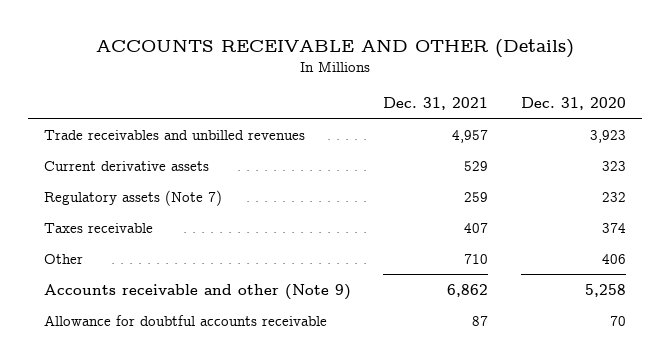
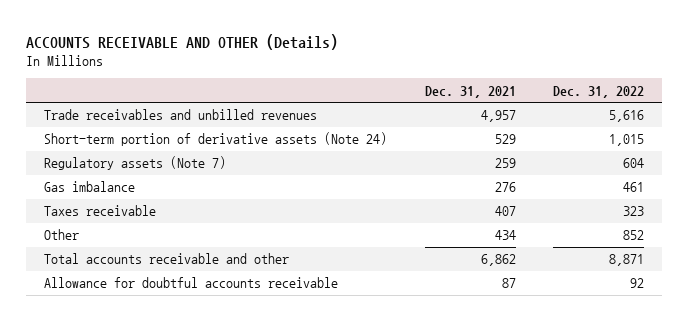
[520,96,626,110] Dec. 31, 2020 -> none
none -> [552,85,644,98] Dec. 31, 2022
[44,160,210,171] Current derivative assets -> [44,132,388,147] Short-term portion of derivative assets (Note 24)
none -> [44,181,136,193] Gas imbalance
[464,253,489,264] 710 -> [494,230,516,241] 434
[44,283,352,300] Accounts receivable and other (Note 9) -> [44,253,290,265] Total accounts receivable and other

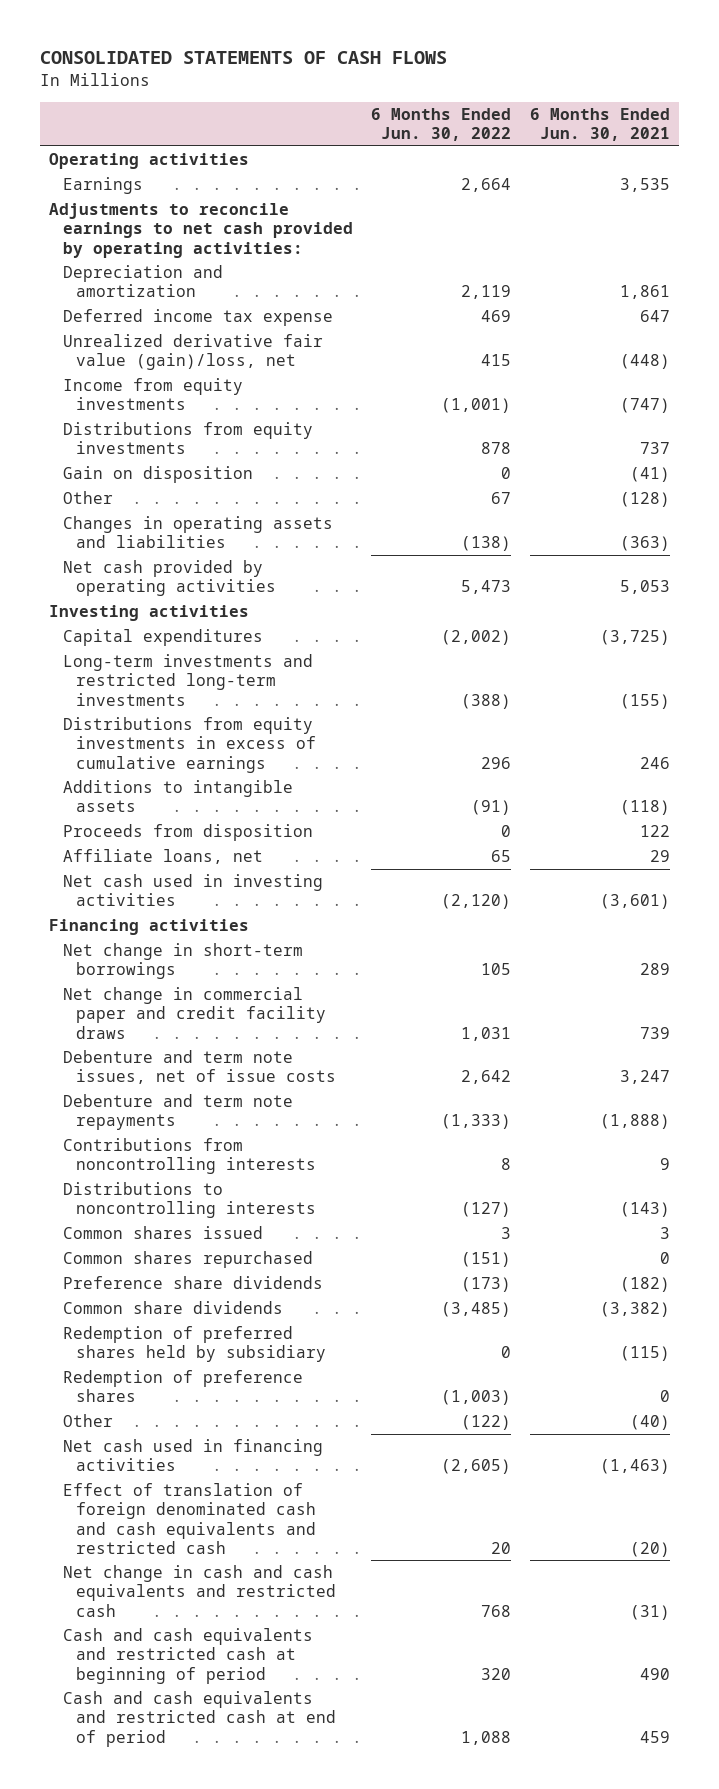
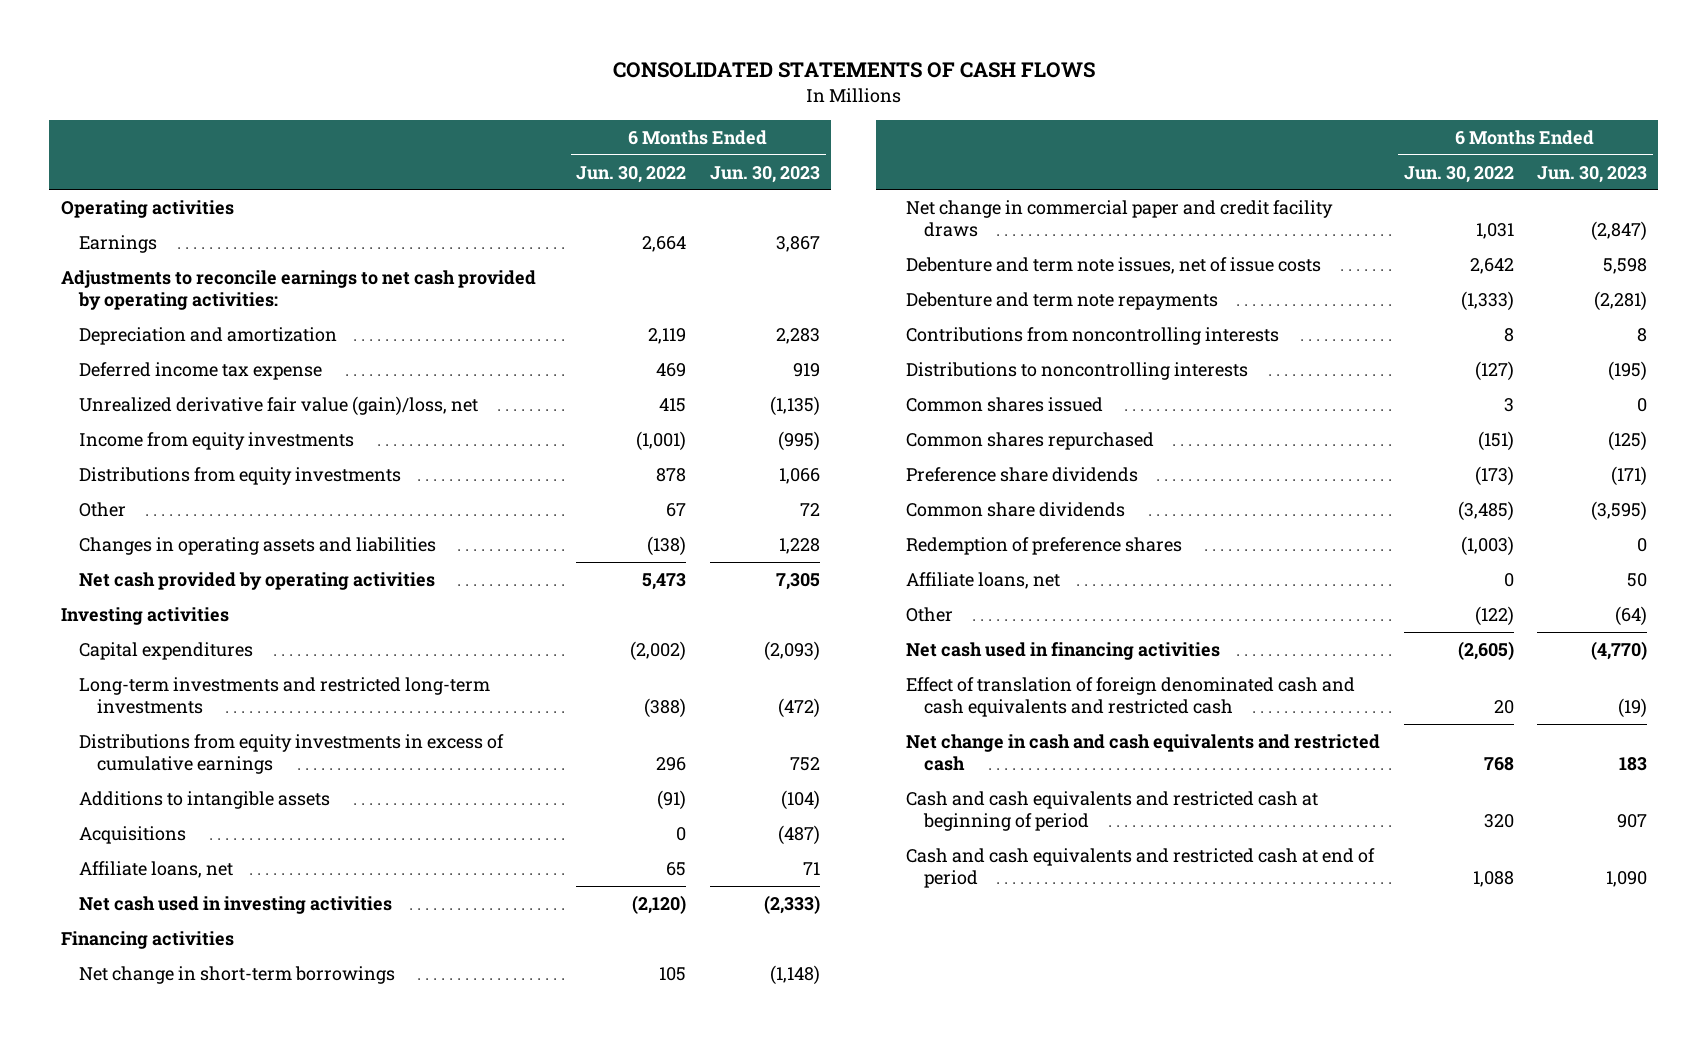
[529,107,670,142] 6 Months Ended Jun. 30, 2021 -> none
none -> [709,165,820,183] Jun. 30, 2023
[62,466,253,484] Gain on disposition -> none
[62,824,313,842] Proceeds from disposition -> none
none -> [79,825,187,844] Acquisitions
[62,1326,327,1363] Redemption of preferred shares held by subsidiary -> none
none -> [906,571,1061,589] Affiliate loans, net

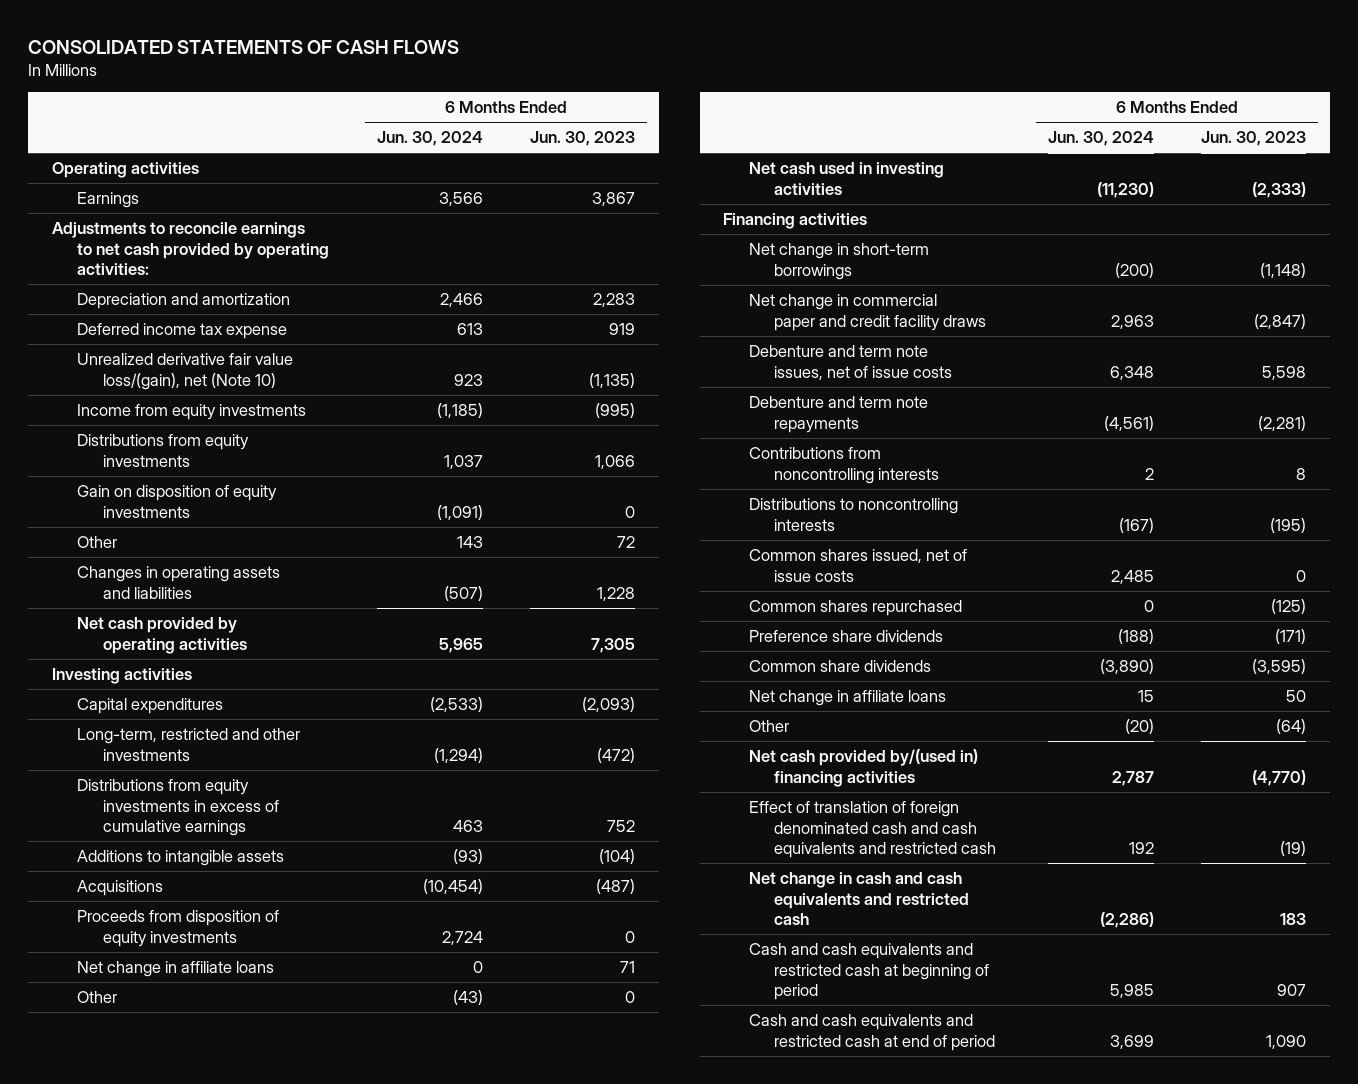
[576,165,687,183] Jun. 30, 2022 -> none
none -> [376,131,483,147] Jun. 30, 2024
[79,395,479,416] Unrealized derivative fair value (gain)/loss, net -> [77,352,294,390] Unrealized derivative fair value loss/(gain), net (Note 10)
none -> [77,484,278,518] Gain on disposition of equity investments
[79,676,491,715] Long-term investments and restricted long-term investments -> [77,727,301,761] Long-term, restricted and other investments
none -> [77,909,280,947] Proceeds from disposition of equity investments
[79,860,234,878] Affiliate loans, net -> [77,960,275,977] Net change in affiliate loans
none -> [77,990,118,1003] Other
[906,396,1104,412] Common shares issued -> [748,548,967,582] Common shares issued, net of issue costs
[906,536,1183,555] Redemption of preference shares -> none
[906,571,1061,589] Affiliate loans, net -> [748,689,946,706] Net change in affiliate loans
[906,641,1221,660] Net cash used in financing activities -> [748,748,978,787] Net cash provided by/(used in) financing activities

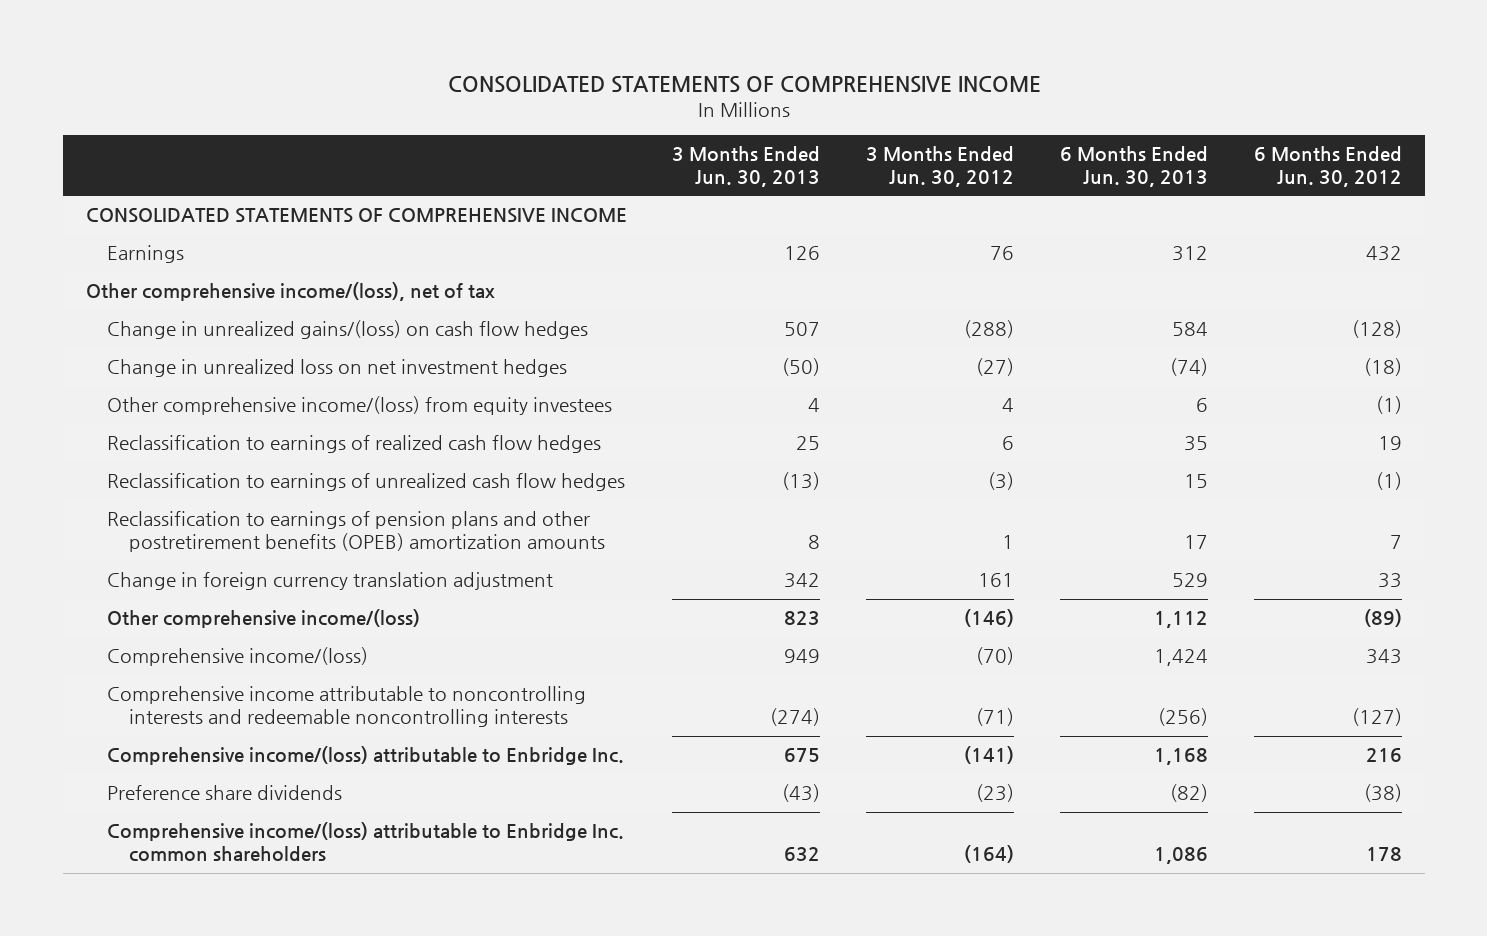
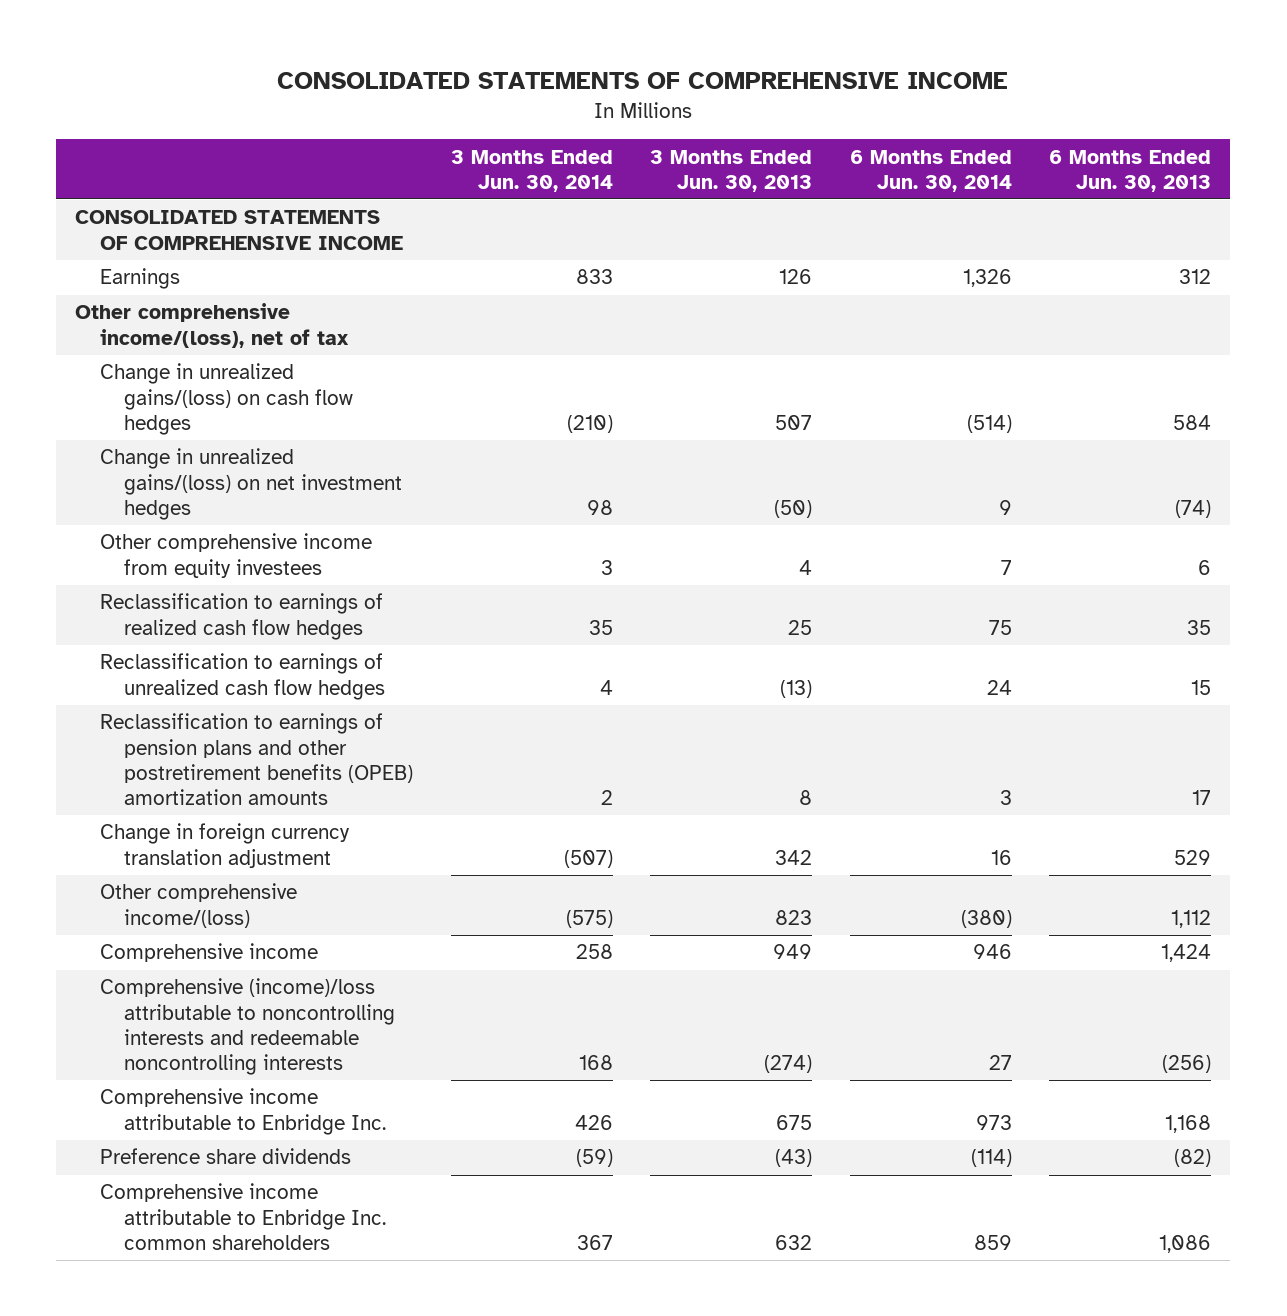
[866,145,1015,187] 3 Months Ended Jun. 30, 2012 -> none
[1253,145,1402,187] 6 Months Ended Jun. 30, 2012 -> none
none -> [450,149,613,192] 3 Months Ended Jun. 30, 2014
none -> [849,149,1012,192] 6 Months Ended Jun. 30, 2014
[107,359,568,378] Change in unrealized loss on net investment hedges -> [99,448,403,520] Change in unrealized gains/(loss) on net investment hedges
[107,396,613,416] Other comprehensive income/(loss) from equity investees -> [99,533,372,578] Other comprehensive income from equity investees
[107,647,369,667] Comprehensive income/(loss) -> [99,943,318,963] Comprehensive income
[107,686,587,728] Comprehensive income attributable to noncontrolling interests and redeemable noncontrolling interests -> [99,978,396,1075] Comprehensive (income)/loss attributable to noncontrolling interests and redeemable noncontrolling interests
[107,746,625,766] Comprehensive income/(loss) attributable to Enbridge Inc. -> [99,1088,387,1135] Comprehensive income attributable to Enbridge Inc.
[107,822,625,863] Comprehensive income/(loss) attributable to Enbridge Inc. common shareholders -> [99,1183,387,1250] Comprehensive income attributable to Enbridge Inc. common shareholders

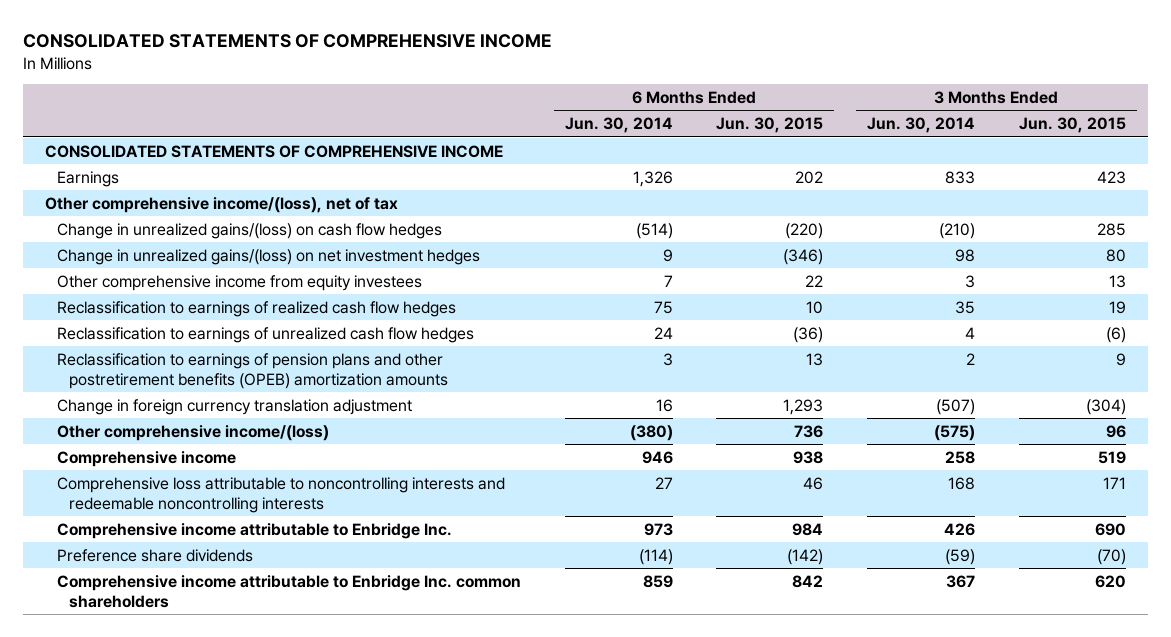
[650,149,813,192] 3 Months Ended Jun. 30, 2013 -> none
[1049,149,1212,192] 6 Months Ended Jun. 30, 2013 -> none
none -> [716,117,824,134] Jun. 30, 2015
none -> [1018,117,1126,134] Jun. 30, 2015
[99,978,396,1075] Comprehensive (income)/loss attributable to noncontrolling interests and redeemable noncontrolling interests -> [56,476,505,513] Comprehensive loss attributable to noncontrolling interests and redeemable noncontrolling interests

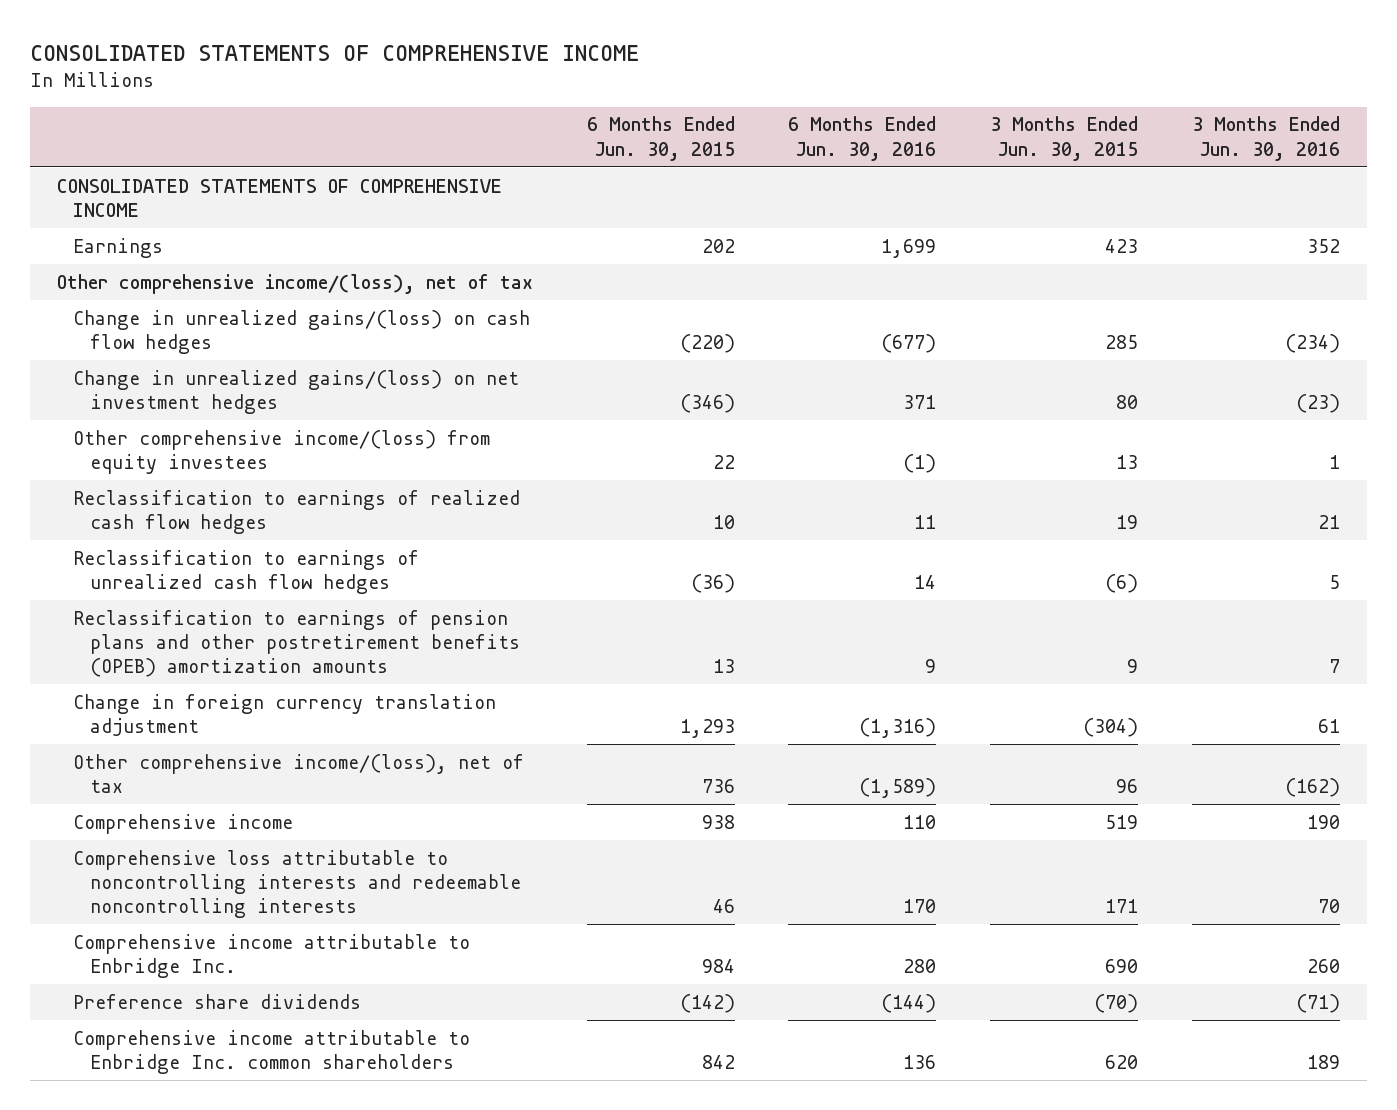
[564,117,673,134] Jun. 30, 2014 -> none
[867,117,976,134] Jun. 30, 2014 -> none
none -> [788,116,937,161] 6 Months Ended Jun. 30, 2016
none -> [1191,116,1340,161] 3 Months Ended Jun. 30, 2016
[56,274,422,291] Other comprehensive income from equity investees -> [73,429,491,474] Other comprehensive income/(loss) from equity investees
[56,424,329,441] Other comprehensive income/(loss) -> [73,753,525,793] Other comprehensive income/(loss), net of tax

